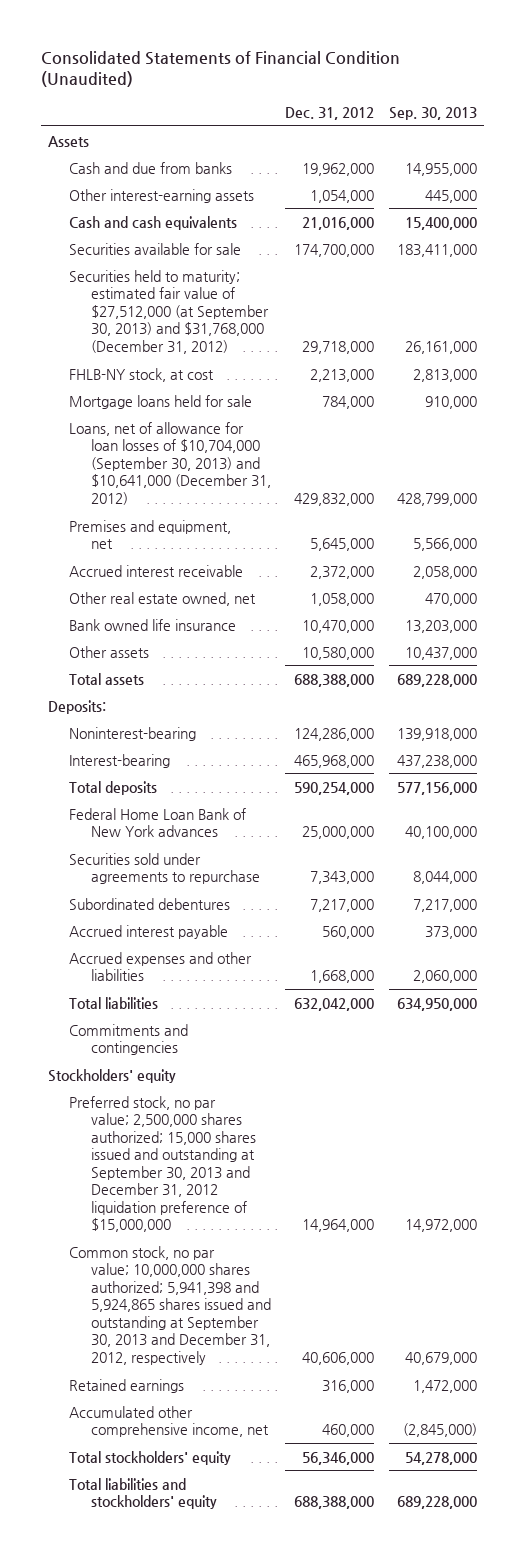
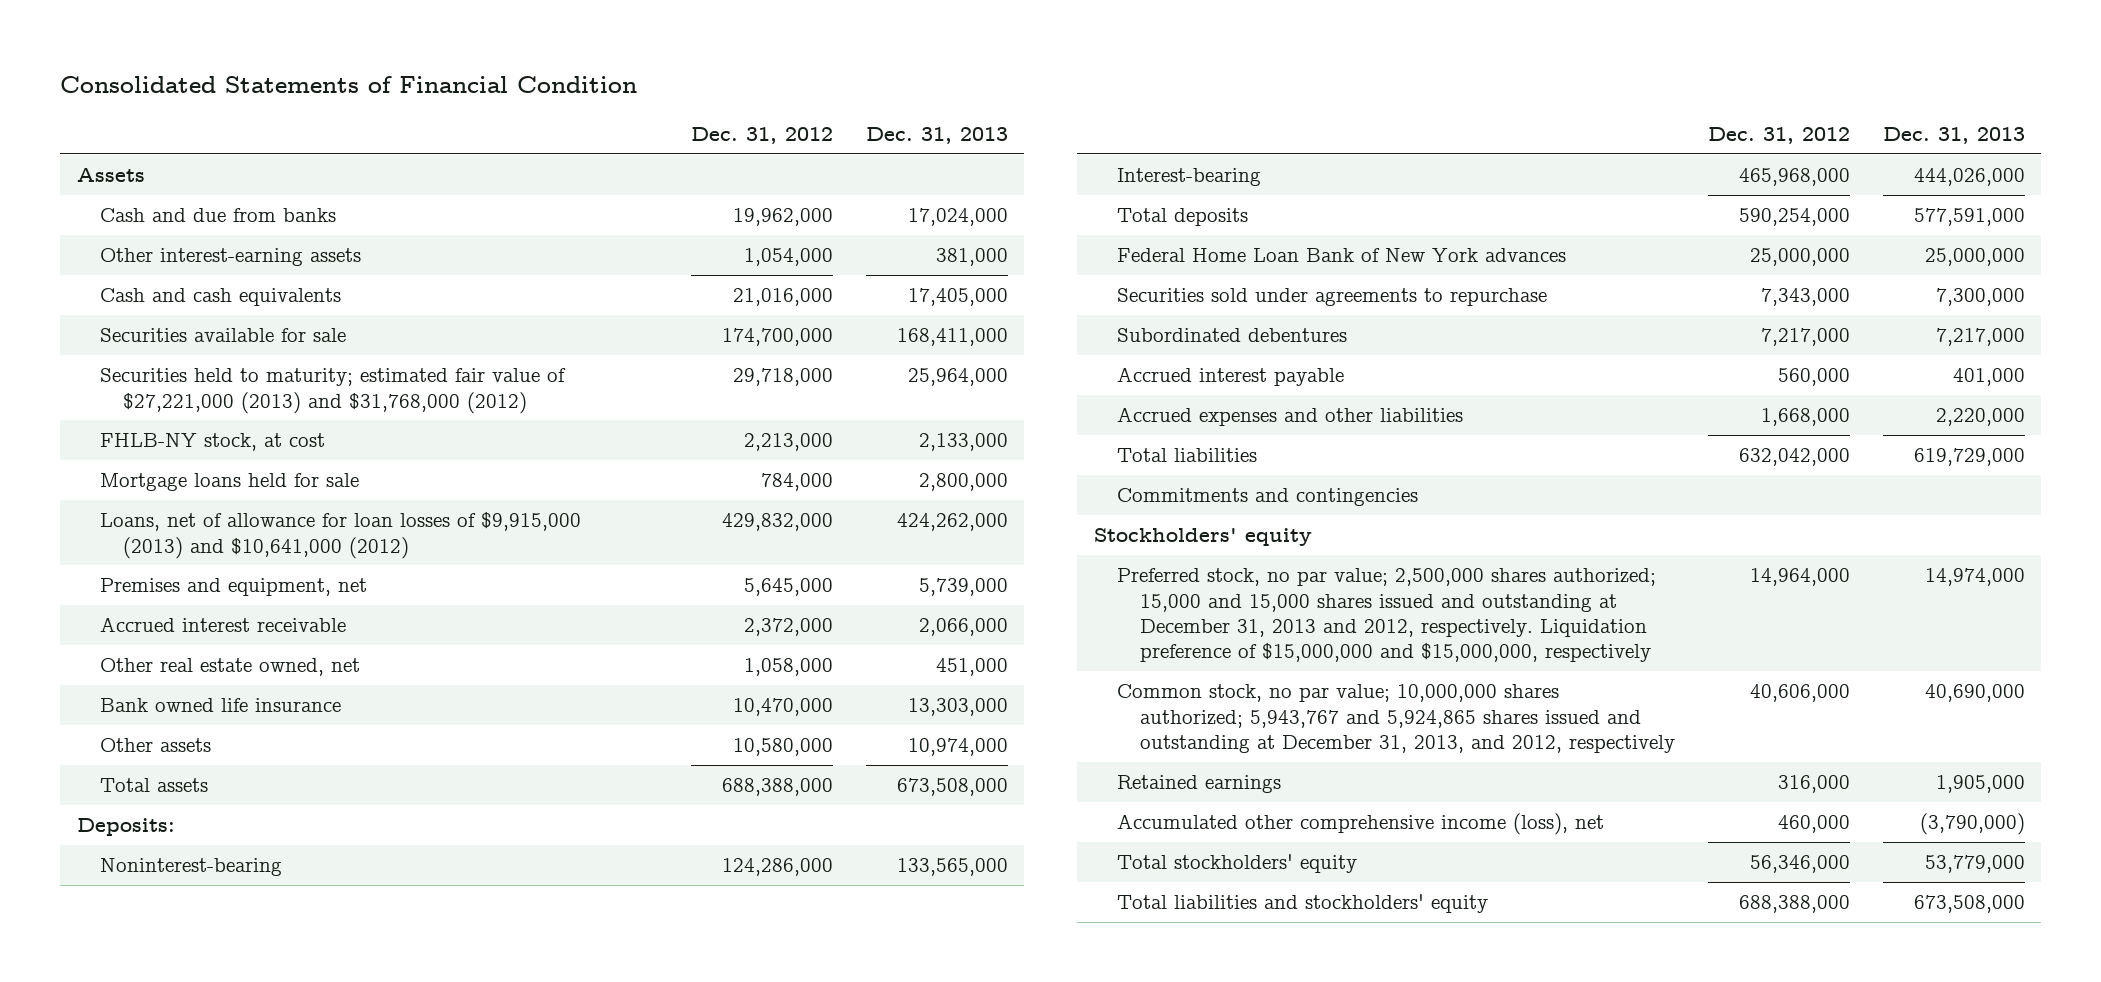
[40,50,400,88] Consolidated Statements of Financial Condition (Unaudited) -> [59,75,637,93] Consolidated Statements of Financial Condition
[389,107,478,121] Sep. 30, 2013 -> none
none -> [865,127,1008,145] Dec. 31, 2013
[69,269,269,354] Securities held to maturity; estimated fair value of $27,512,000 (at September 30, 2013) and $31,768,000 (December 31, 2012) -> [99,368,566,414] Securities held to maturity; estimated fair value of $27,221,000 (2013) and $31,768,000 (2012)
[69,421,271,505] Loans, net of allowance for loan losses of $10,704,000 (September 30, 2013) and $10,641,000 (December 31, 2012) -> [99,512,581,559] Loans, net of allowance for loan losses of $9,915,000 (2013) and $10,641,000 (2012)
[69,1095,256,1233] Preferred stock, no par value; 2,500,000 shares authorized; 15,000 shares issued and outstanding at September 30, 2013 and December 31, 2012 liquidation preference of $15,000,000 -> [1116,568,1656,663] Preferred stock, no par value; 2,500,000 shares authorized; 15,000 and 15,000 shares issued and outstanding at December 31, 2013 and 2012, respectively. Liquidation preference of $15,000,000 and $15,000,000, respectively
[69,1245,271,1365] Common stock, no par value; 10,000,000 shares authorized; 5,941,398 and 5,924,865 shares issued and outstanding at September 30, 2013 and December 31, 2012, respectively -> [1116,684,1675,753] Common stock, no par value; 10,000,000 shares authorized; 5,943,767 and 5,924,865 shares issued and outstanding at December 31, 2013, and 2012, respectively
[69,1405,269,1438] Accumulated other comprehensive income, net -> [1116,813,1604,836] Accumulated other comprehensive income (loss), net

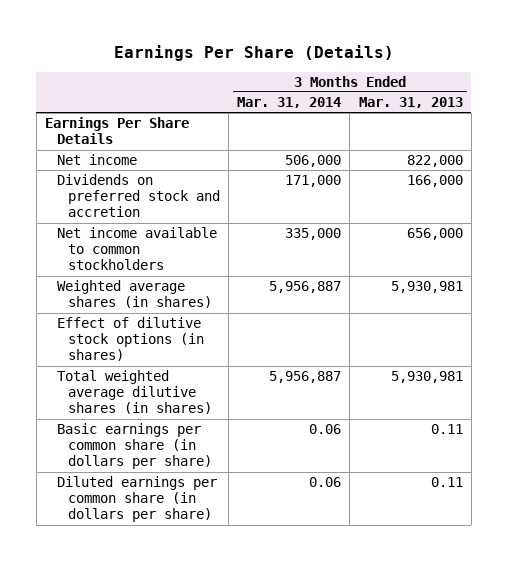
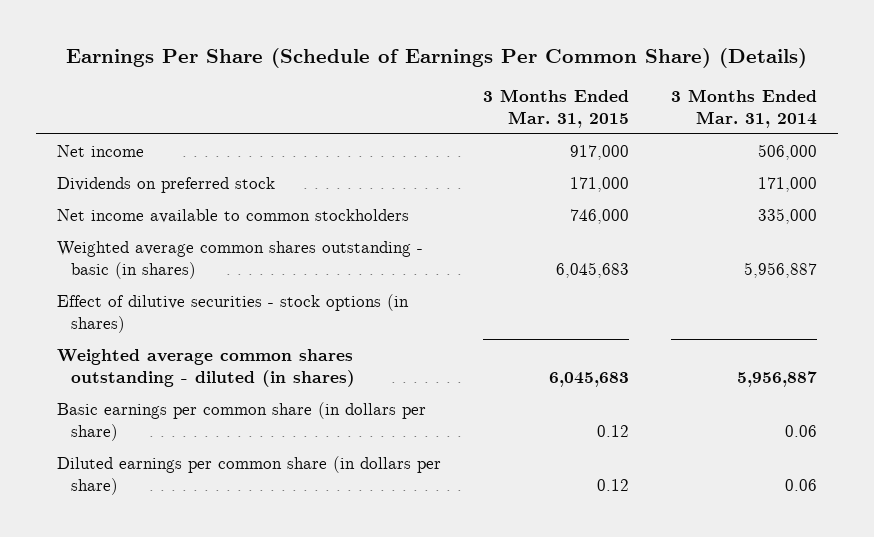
[113,44,394,61] Earnings Per Share (Details) -> [66,47,808,68] Earnings Per Share (Schedule of Earnings Per Common Share) (Details)
[358,97,463,109] Mar. 31, 2013 -> none
none -> [483,88,630,128] 3 Months Ended Mar. 31, 2015
[44,117,189,145] Earnings Per Share Details -> none
[56,174,221,218] Dividends on preferred stock and accretion -> [57,176,276,193] Dividends on preferred stock
[56,280,213,309] Weighted average shares (in shares) -> [57,240,424,279] Weighted average common shares outstanding - basic (in shares)
[56,317,205,362] Effect of dilutive stock options (in shares) -> [57,293,410,333] Effect of dilutive securities - stock options (in shares)
[56,370,213,415] Total weighted average dilutive shares (in shares) -> [57,348,356,387] Weighted average common shares outstanding - diluted (in shares)

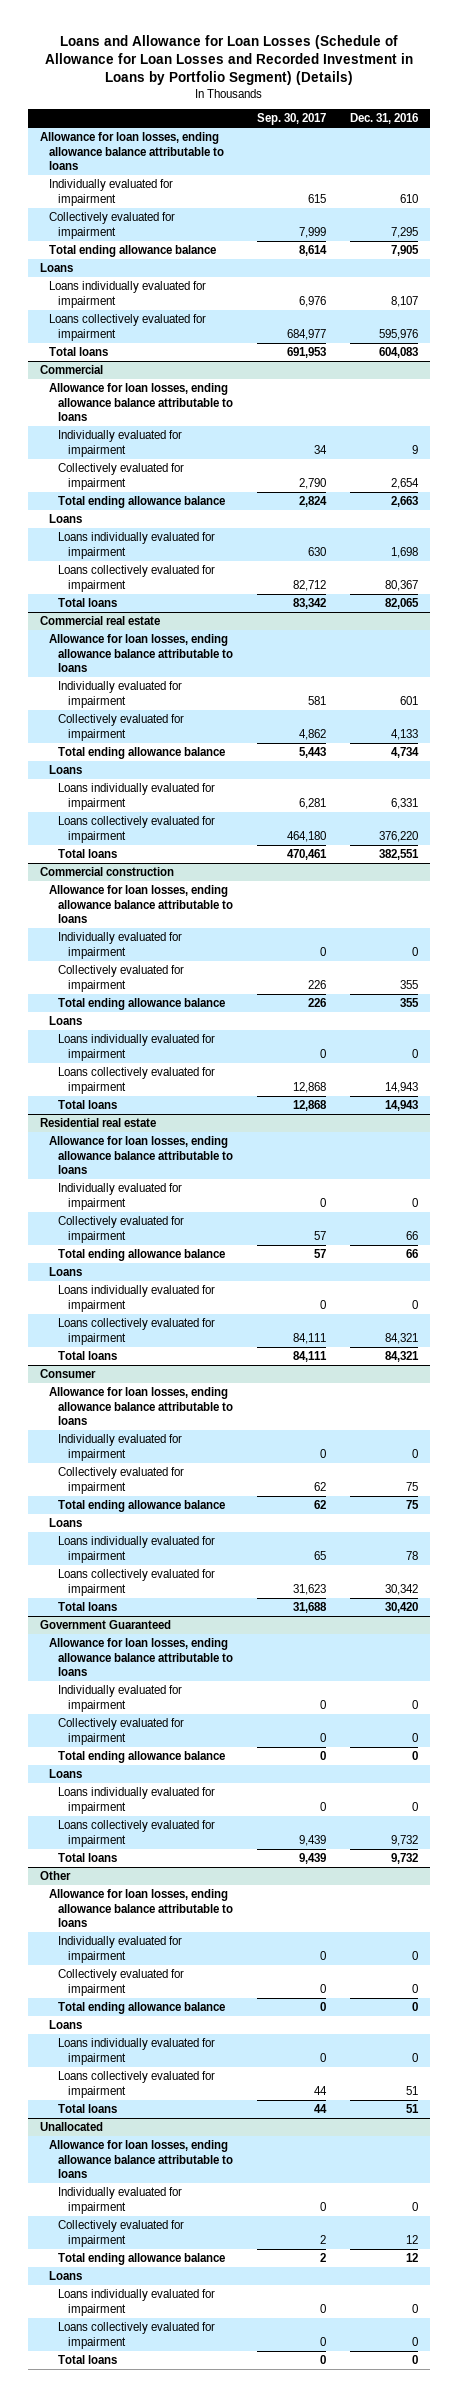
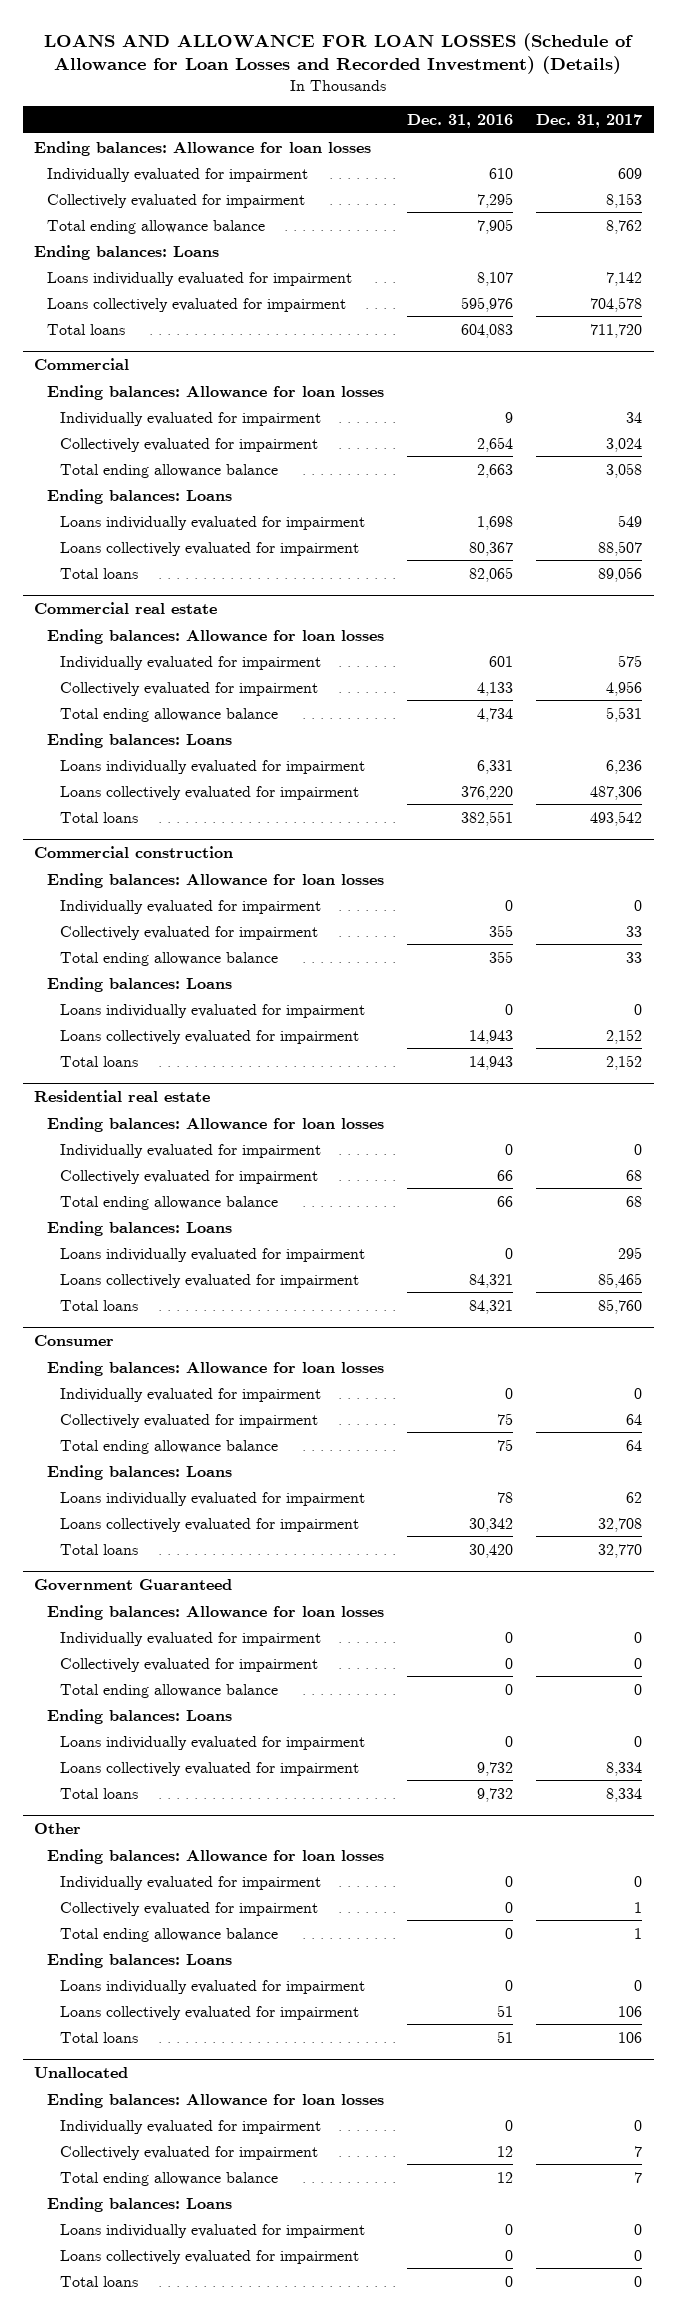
[44,34,413,86] Loans and Allowance for Loan Losses (Schedule of Allowance for Loan Losses and Recorded Investment in Loans by Portfolio Segment) (Details) -> [44,32,634,75] LOANS AND ALLOWANCE FOR LOAN LOSSES (Schedule of Allowance for Loan Losses and Recorded Investment) (Details)
[257,113,327,126] Sep. 30, 2017 -> none
none -> [536,113,643,128] Dec. 31, 2017
[39,131,225,171] Allowance for loan losses, ending allowance balance attributable to loans -> [34,140,372,156] Ending balances: Allowance for loan losses
[39,262,73,272] Loans -> [34,244,220,260] Ending balances: Loans
[49,382,234,422] Allowance for loan losses, ending allowance balance attributable to loans -> [47,384,385,400] Ending balances: Allowance for loan losses
[49,513,83,523] Loans -> [47,488,233,504] Ending balances: Loans
[49,633,234,673] Allowance for loan losses, ending allowance balance attributable to loans -> [47,628,385,644] Ending balances: Allowance for loan losses
[49,764,83,774] Loans -> [47,732,233,748] Ending balances: Loans
[49,884,234,924] Allowance for loan losses, ending allowance balance attributable to loans -> [47,872,385,888] Ending balances: Allowance for loan losses
[49,1015,83,1025] Loans -> [47,976,233,992] Ending balances: Loans
[49,1135,234,1175] Allowance for loan losses, ending allowance balance attributable to loans -> [47,1116,385,1132] Ending balances: Allowance for loan losses
[49,1266,83,1276] Loans -> [47,1220,233,1236] Ending balances: Loans
[49,1386,234,1426] Allowance for loan losses, ending allowance balance attributable to loans -> [47,1360,385,1376] Ending balances: Allowance for loan losses
[49,1517,83,1527] Loans -> [47,1464,233,1480] Ending balances: Loans
[49,1637,234,1677] Allowance for loan losses, ending allowance balance attributable to loans -> [47,1604,385,1620] Ending balances: Allowance for loan losses
[49,1768,83,1778] Loans -> [47,1708,233,1724] Ending balances: Loans
[49,1888,234,1928] Allowance for loan losses, ending allowance balance attributable to loans -> [47,1848,385,1864] Ending balances: Allowance for loan losses
[49,2019,83,2029] Loans -> [47,1952,233,1968] Ending balances: Loans
[49,2139,234,2179] Allowance for loan losses, ending allowance balance attributable to loans -> [47,2092,385,2108] Ending balances: Allowance for loan losses
[49,2270,83,2280] Loans -> [47,2196,233,2212] Ending balances: Loans

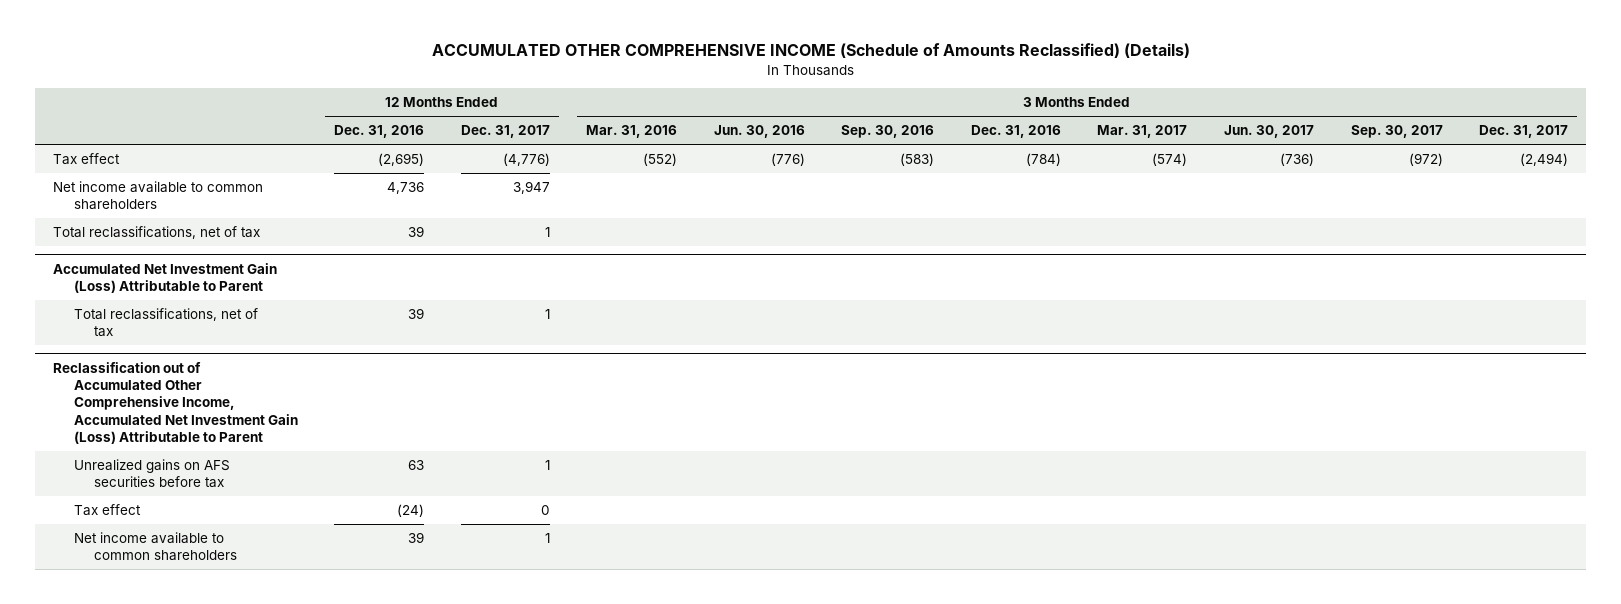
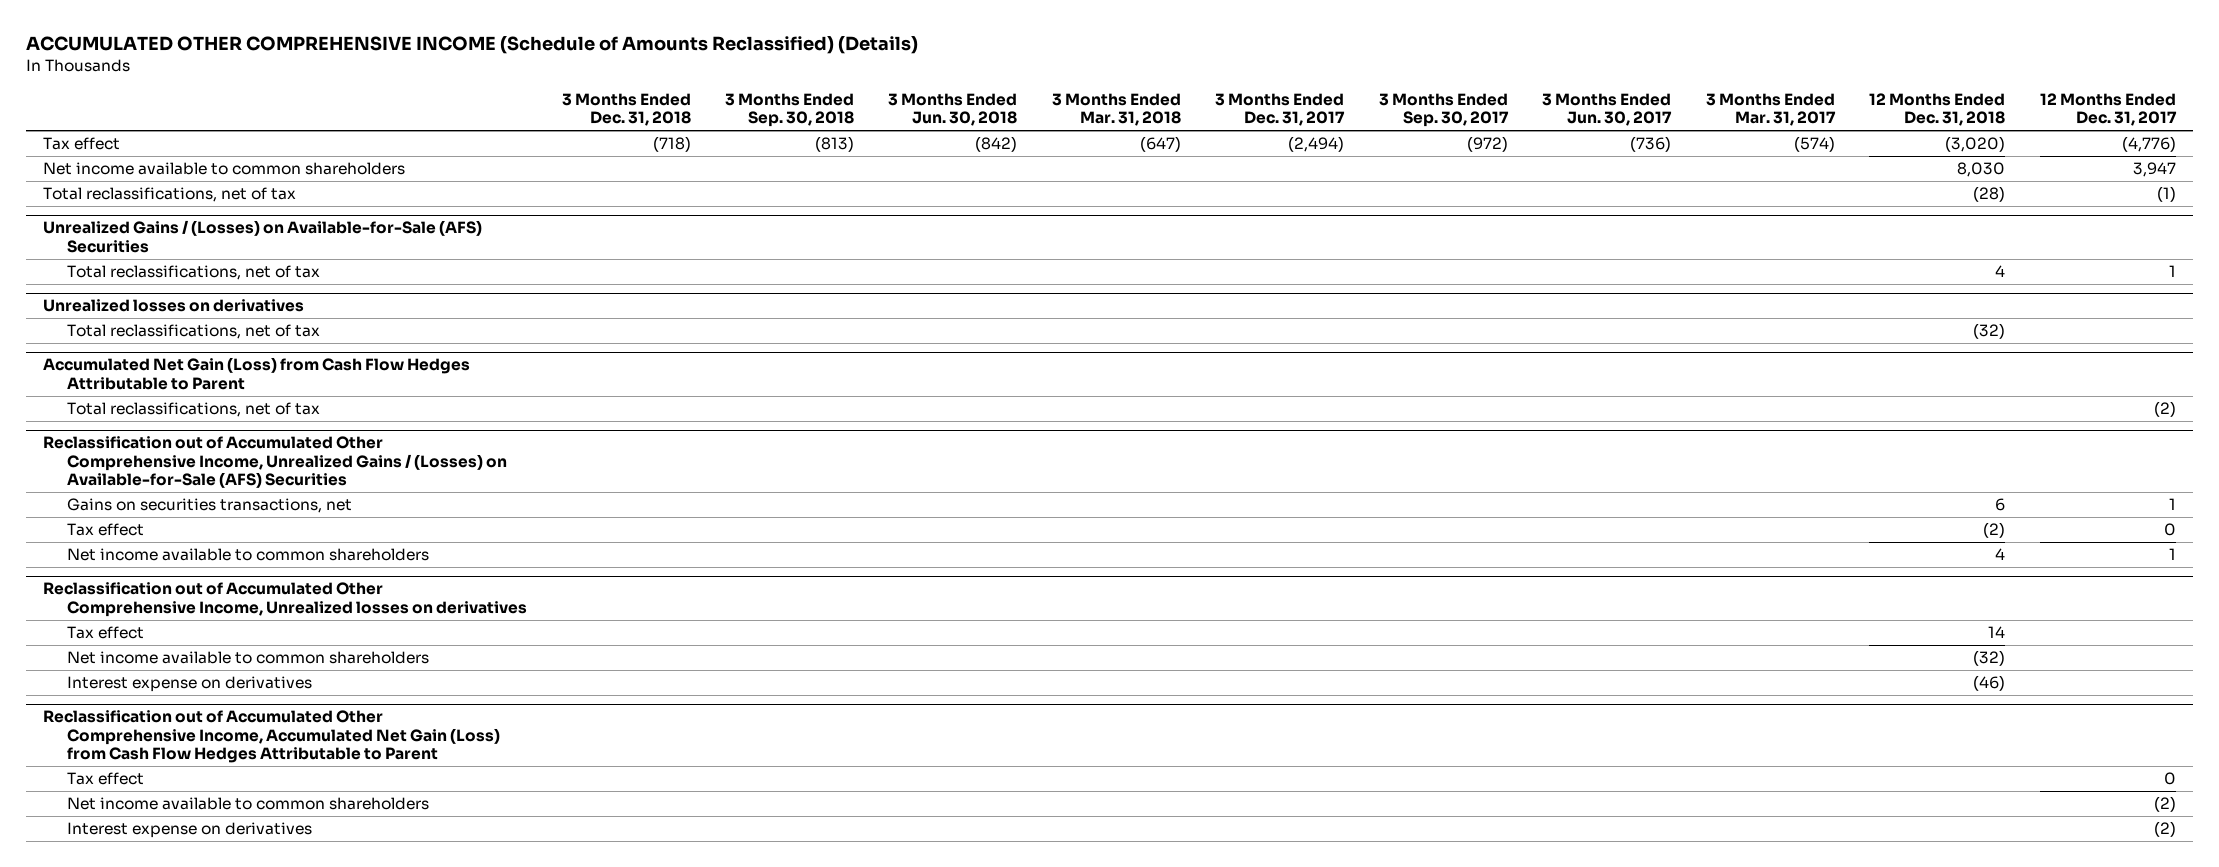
[334,125,425,139] Dec. 31, 2016 -> none
[586,125,678,139] Mar. 31, 2016 -> none
[713,125,805,139] Jun. 30, 2016 -> none
[841,125,935,139] Sep. 30, 2016 -> none
[970,125,1061,139] Dec. 31, 2016 -> none
none -> [561,92,691,127] 3 Months Ended Dec. 31, 2018
none -> [725,92,855,128] 3 Months Ended Sep. 30, 2018
none -> [888,92,1018,127] 3 Months Ended Jun. 30, 2018
none -> [1051,92,1181,127] 3 Months Ended Mar. 31, 2018
none -> [1869,92,2006,127] 12 Months Ended Dec. 31, 2018
[544,227,550,238] 1 -> [2156,186,2176,203] (1)
[53,262,278,293] Accumulated Net Investment Gain (Loss) Attributable to Parent -> [43,220,483,253] Unrealized Gains / (Losses) on Available-for-Sale (AFS) Securities
[53,361,298,444] Reclassification out of Accumulated Other Comprehensive Income, Accumulated Net Investment Gain (Loss) Attributable to Parent -> none
[73,459,230,489] Unrealized gains on AFS securities before tax -> none
none -> [43,299,305,313] Unrealized losses on derivatives
none -> [67,324,321,340] Total reclassifications, net of tax
none -> [43,357,471,390] Accumulated Net Gain (Loss) from Cash Flow Hedges Attributable to Parent
none -> [67,402,321,418] Total reclassifications, net of tax
none -> [43,436,508,489] Reclassification out of Accumulated Other Comprehensive Income, Unrealized Gains / (Losses) on Available-for-Sale (AFS) Securities
none -> [67,498,353,514] Gains on securities transactions, net
none -> [43,582,528,617] Reclassification out of Accumulated Other Comprehensive Income, Unrealized losses on derivatives
none -> [67,626,145,640] Tax effect
none -> [67,651,430,665] Net income available to common shareholders
none -> [67,676,313,693] Interest expense on derivatives
none -> [43,710,501,764] Reclassification out of Accumulated Other Comprehensive Income, Accumulated Net Gain (Loss) from Cash Flow Hedges Attributable to Parent
none -> [67,772,145,786] Tax effect
none -> [67,797,430,811] Net income available to common shareholders
none -> [67,822,313,839] Interest expense on derivatives

